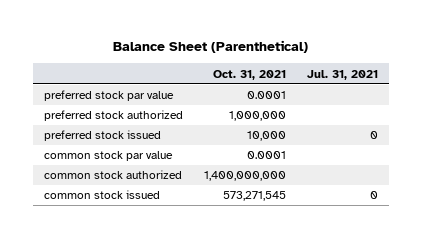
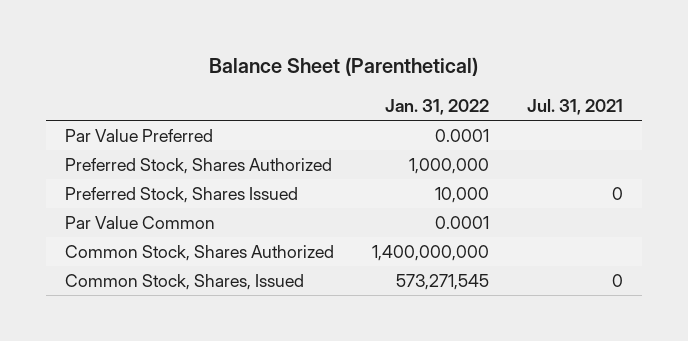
[213,69,287,80] Oct. 31, 2021 -> none
none -> [384,98,489,115] Jan. 31, 2022
[43,90,174,102] preferred stock par value -> [64,129,213,143] Par Value Preferred
[43,110,183,122] preferred stock authorized -> [64,158,332,175] Preferred Stock, Shares Authorized
[43,130,161,142] preferred stock issued -> [64,187,298,204] Preferred Stock, Shares Issued
[43,151,173,162] common stock par value -> [64,216,215,230] Par Value Common
[43,170,182,180] common stock authorized -> [64,245,334,262] Common Stock, Shares Authorized
[43,190,160,200] common stock issued -> [64,274,304,291] Common Stock, Shares, Issued

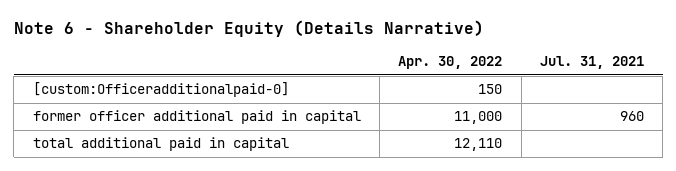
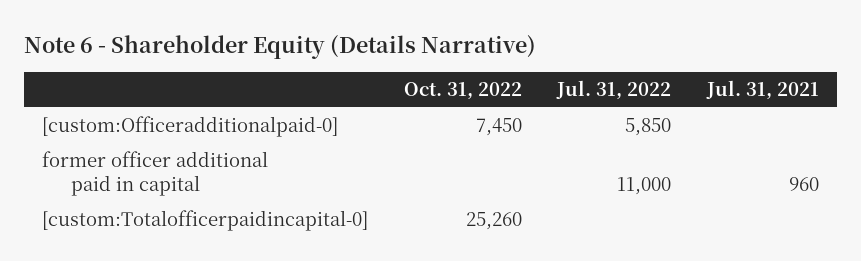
[398,56,503,70] Apr. 30, 2022 -> none
none -> [403,81,522,100] Oct. 31, 2022
none -> [556,79,672,100] Jul. 31, 2022
[32,137,289,152] total additional paid in capital -> [42,210,369,232] [custom:Totalofficerpaidincapital-0]

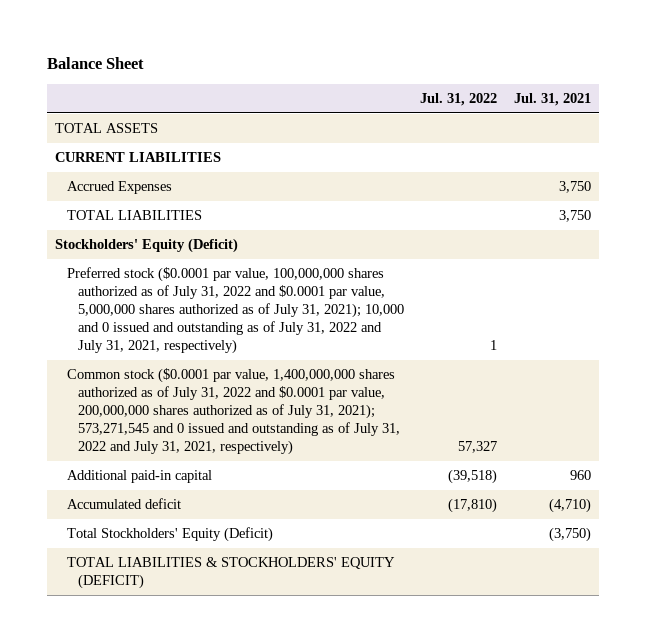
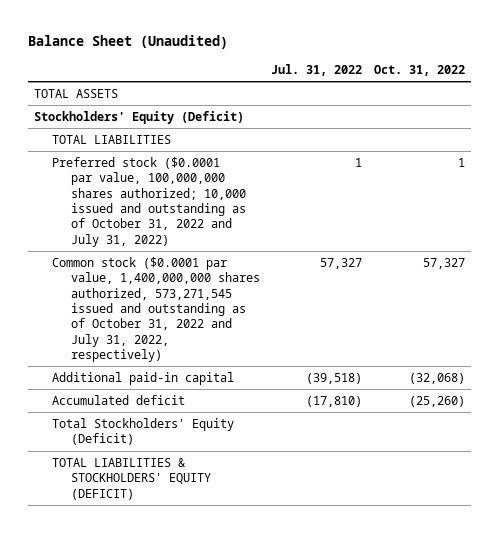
[47,57,145,70] Balance Sheet -> [27,35,228,50] Balance Sheet (Unaudited)
[513,93,591,107] Jul. 31, 2021 -> none
none -> [374,65,466,77] Oct. 31, 2022
[55,152,222,163] CURRENT LIABILITIES -> none
[66,181,172,195] Accrued Expenses -> none
[66,210,202,221] TOTAL LIABILITIES -> [52,134,172,144] TOTAL LIABILITIES
[66,267,404,354] Preferred stock ($0.0001 par value, 100,000,000 shares authorized as of July 31, 2022 and $0.0001 par value, 5,000,000 shares authorized as of July 31, 2021); 10,000 and 0 issued and outstanding as of July 31, 2022 and July 31, 2021, respectively) -> [52,156,246,247] Preferred stock ($0.0001 par value, 100,000,000 shares authorized; 10,000 issued and outstanding as of October 31, 2022 and July 31, 2022)
[66,368,400,455] Common stock ($0.0001 par value, 1,400,000,000 shares authorized as of July 31, 2022 and $0.0001 par value, 200,000,000 shares authorized as of July 31, 2021); 573,271,545 and 0 issued and outstanding as of July 31, 2022 and July 31, 2021, respectively) -> [52,256,260,362] Common stock ($0.0001 par value, 1,400,000,000 shares authorized, 573,271,545 issued and outstanding as of October 31, 2022 and July 31, 2022, respectively)

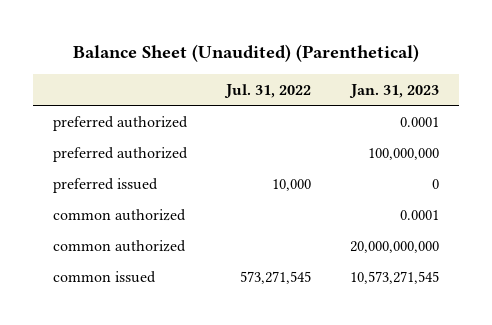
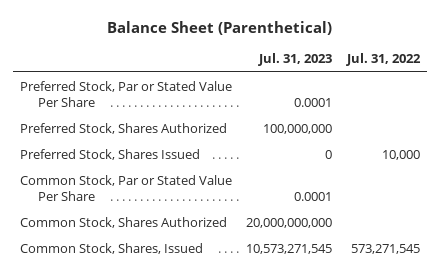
[73,44,420,63] Balance Sheet (Unaudited) (Parenthetical) -> [106,20,332,35] Balance Sheet (Parenthetical)
[349,83,440,98] Jan. 31, 2023 -> none
none -> [258,52,333,66] Jul. 31, 2023
[52,115,188,131] preferred authorized -> [20,80,233,107] Preferred Stock, Par or Stated Value Per Share
[52,146,188,162] preferred authorized -> [20,122,228,134] Preferred Stock, Shares Authorized
[52,177,158,193] preferred issued -> [20,148,201,160] Preferred Stock, Shares Issued
[52,208,186,221] common authorized -> [20,174,233,201] Common Stock, Par or Stated Value Per Share
[52,239,186,252] common authorized -> [20,216,228,228] Common Stock, Shares Authorized
[52,270,156,283] common issued -> [20,242,204,254] Common Stock, Shares, Issued

